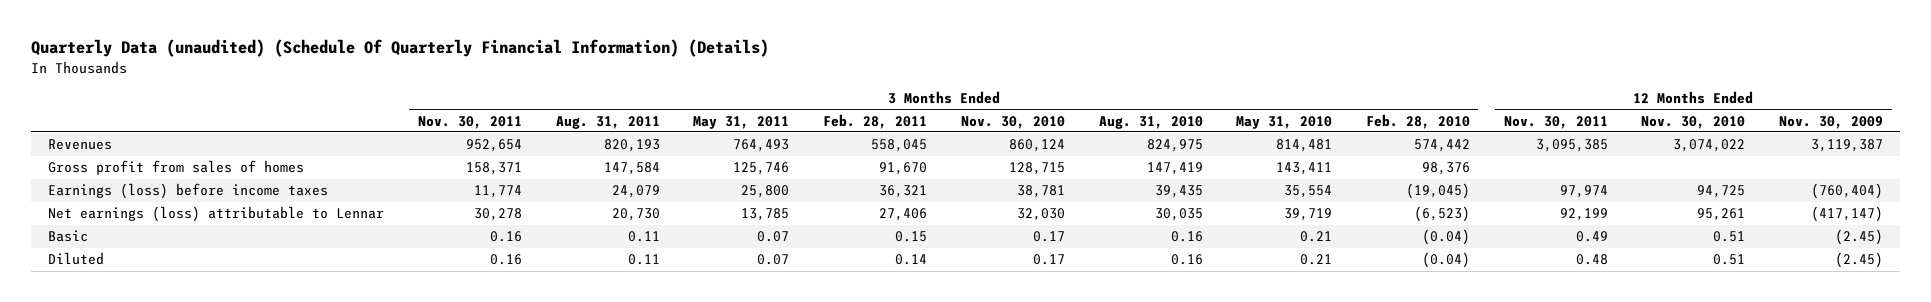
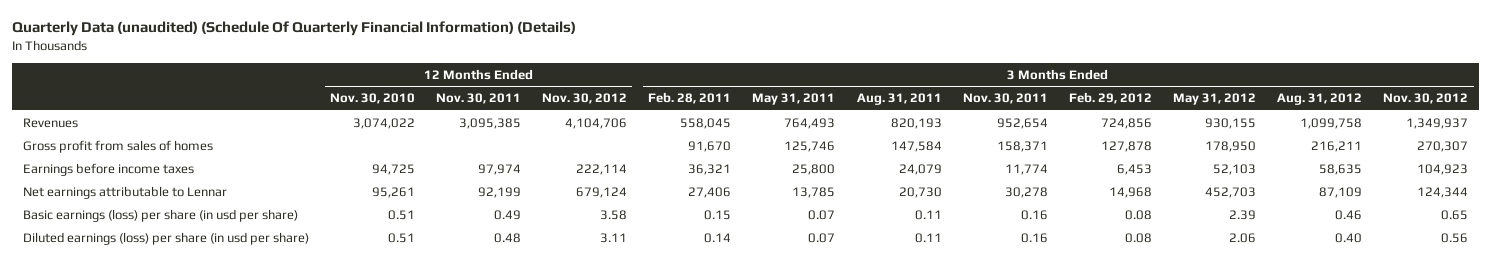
[960,115,1065,129] Nov. 30, 2010 -> none
[1098,115,1203,129] Aug. 31, 2010 -> none
[1236,115,1333,129] May 31, 2010 -> none
[1366,113,1471,129] Feb. 28, 2010 -> none
[1779,115,1884,129] Nov. 30, 2009 -> none
none -> [542,93,628,105] Nov. 30, 2012
none -> [1068,92,1152,105] Feb. 29, 2012
none -> [1173,93,1257,106] May 31, 2012
none -> [1277,93,1363,106] Aug. 31, 2012
none -> [1383,93,1469,105] Nov. 30, 2012
[48,183,329,200] Earnings (loss) before income taxes -> [22,162,194,176] Earnings before income taxes
[48,206,385,223] Net earnings (loss) attributable to Lennar -> [22,185,227,199] Net earnings attributable to Lennar
[48,230,89,243] Basic -> [22,208,298,222] Basic earnings (loss) per share (in usd per share)
[48,252,105,266] Diluted -> [22,231,309,245] Diluted earnings (loss) per share (in usd per share)

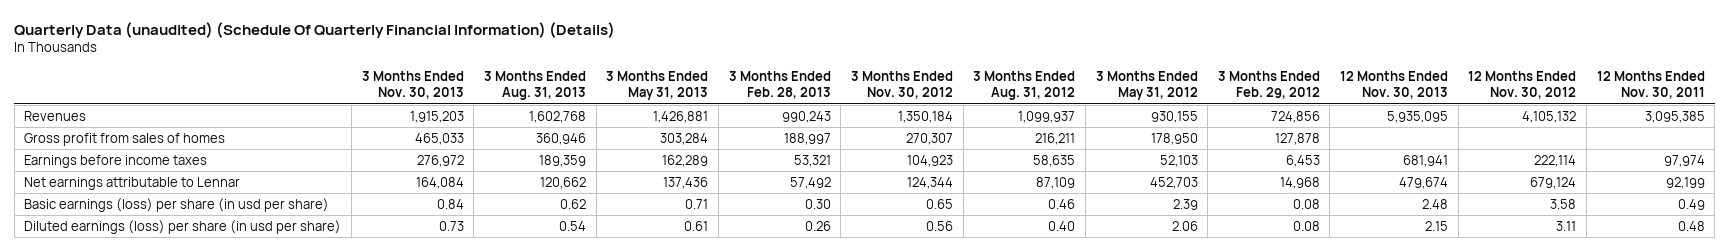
[329,93,415,105] Nov. 30, 2010 -> none
[648,92,732,105] Feb. 28, 2011 -> none
[752,93,836,106] May 31, 2011 -> none
[856,93,942,106] Aug. 31, 2011 -> none
[962,93,1048,105] Nov. 30, 2011 -> none
none -> [361,71,464,100] 3 Months Ended Nov. 30, 2013
none -> [484,71,587,101] 3 Months Ended Aug. 31, 2013
none -> [606,71,709,101] 3 Months Ended May 31, 2013
none -> [728,71,831,100] 3 Months Ended Feb. 28, 2013
none -> [1340,71,1449,100] 12 Months Ended Nov. 30, 2013
[565,117,628,129] 4,104,706 -> [1522,110,1577,123] 4,105,132
[1300,117,1363,129] 1,099,758 -> [1018,110,1076,123] 1,099,937
[1406,117,1469,129] 1,349,937 -> [897,110,953,123] 1,350,184

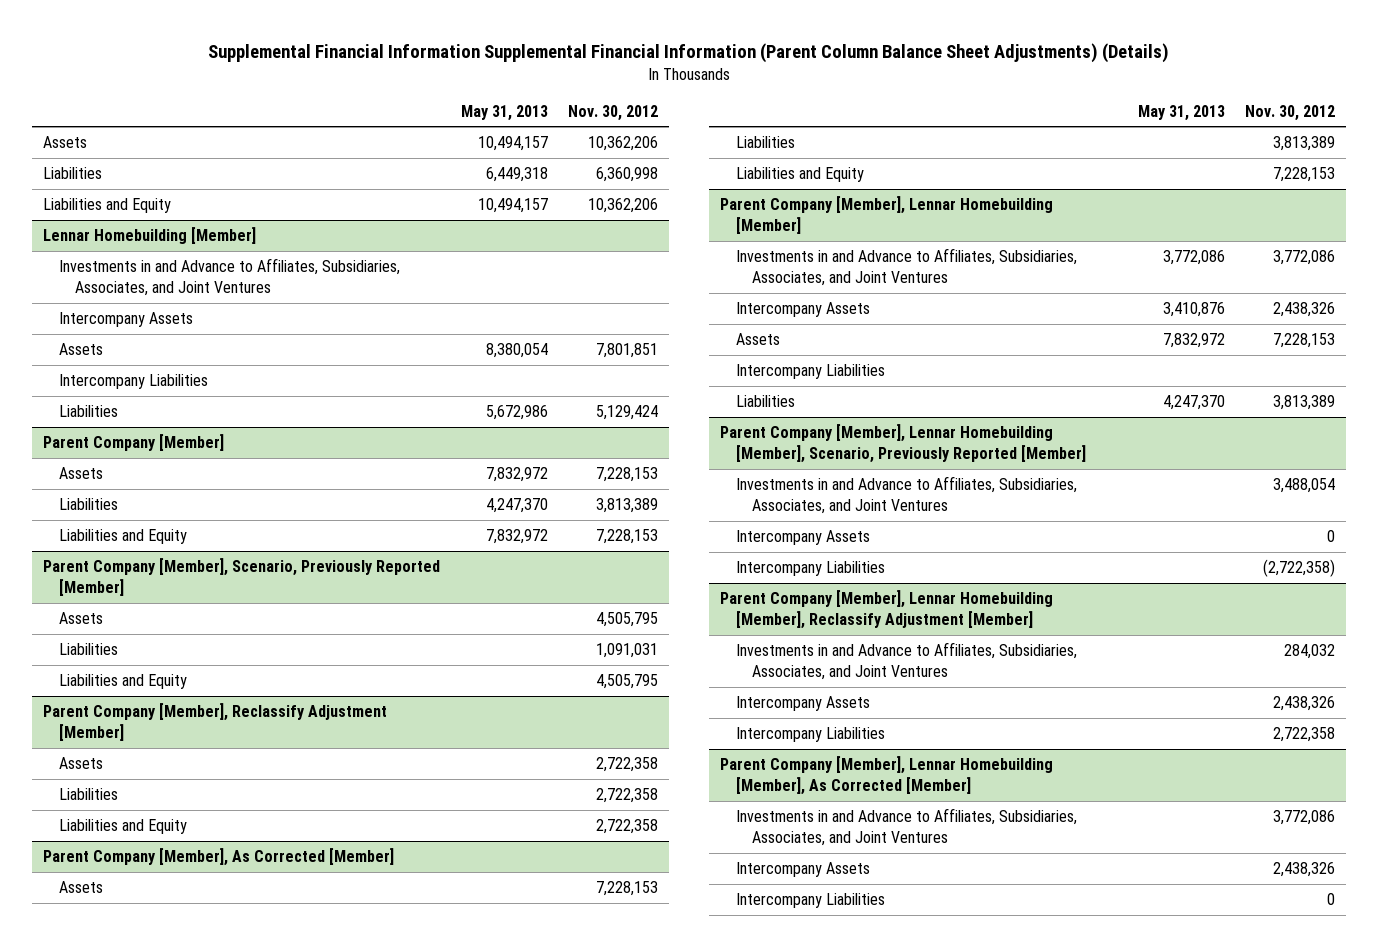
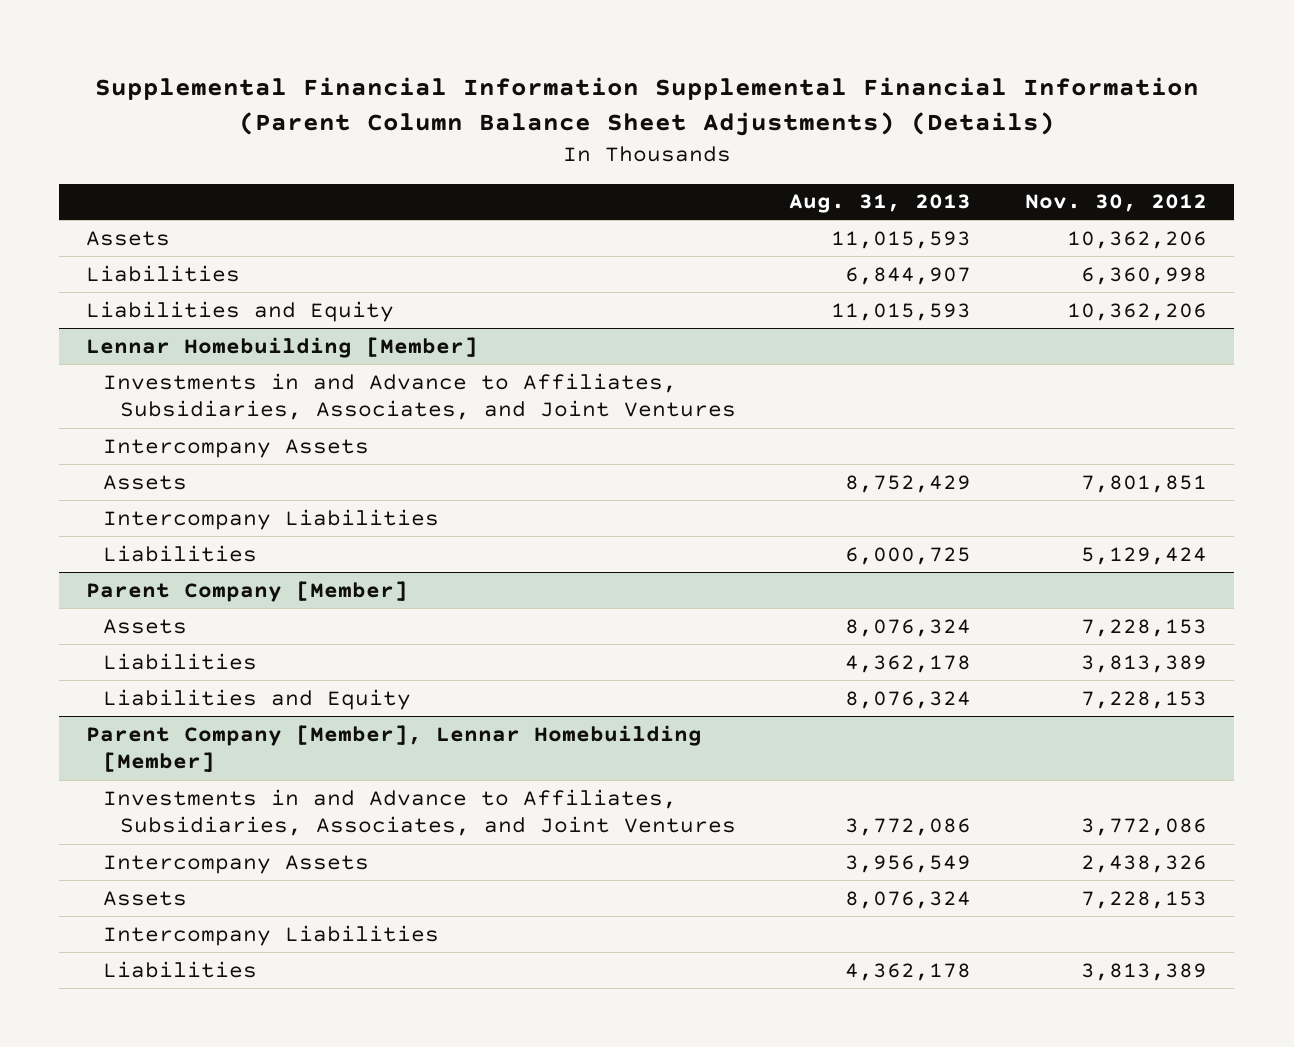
[460,104,548,121] May 31, 2013 -> none
none -> [789,194,972,214] Aug. 31, 2013
[42,558,440,597] Parent Company [Member], Scenario, Previously Reported [Member] -> none
[58,612,103,625] Assets -> none
[58,643,118,656] Liabilities -> none
[58,674,187,690] Liabilities and Equity -> none
[42,703,387,742] Parent Company [Member], Reclassify Adjustment [Member] -> none
[58,757,103,770] Assets -> none
[58,788,118,801] Liabilities -> none
[58,819,187,835] Liabilities and Equity -> none
[42,848,394,867] Parent Company [Member], As Corrected [Member] -> none
[58,881,103,894] Assets -> none
[735,136,795,149] Liabilities -> none
[735,167,864,183] Liabilities and Equity -> none
[719,424,1086,464] Parent Company [Member], Lennar Homebuilding [Member], Scenario, Previously Reported [Member] -> none
[735,476,1077,515] Investments in and Advance to Affiliates, Subsidiaries, Associates, and Joint Ventures -> none
[735,530,870,546] Intercompany Assets -> none
[735,561,885,577] Intercompany Liabilities -> none
[719,590,1053,630] Parent Company [Member], Lennar Homebuilding [Member], Reclassify Adjustment [Member] -> none
[735,642,1077,681] Investments in and Advance to Affiliates, Subsidiaries, Associates, and Joint Ventures -> none
[735,696,870,712] Intercompany Assets -> none
[735,727,885,743] Intercompany Liabilities -> none
[719,756,1053,796] Parent Company [Member], Lennar Homebuilding [Member], As Corrected [Member] -> none
[735,808,1077,847] Investments in and Advance to Affiliates, Subsidiaries, Associates, and Joint Ventures -> none
[735,862,870,878] Intercompany Assets -> none
[735,893,885,909] Intercompany Liabilities -> none

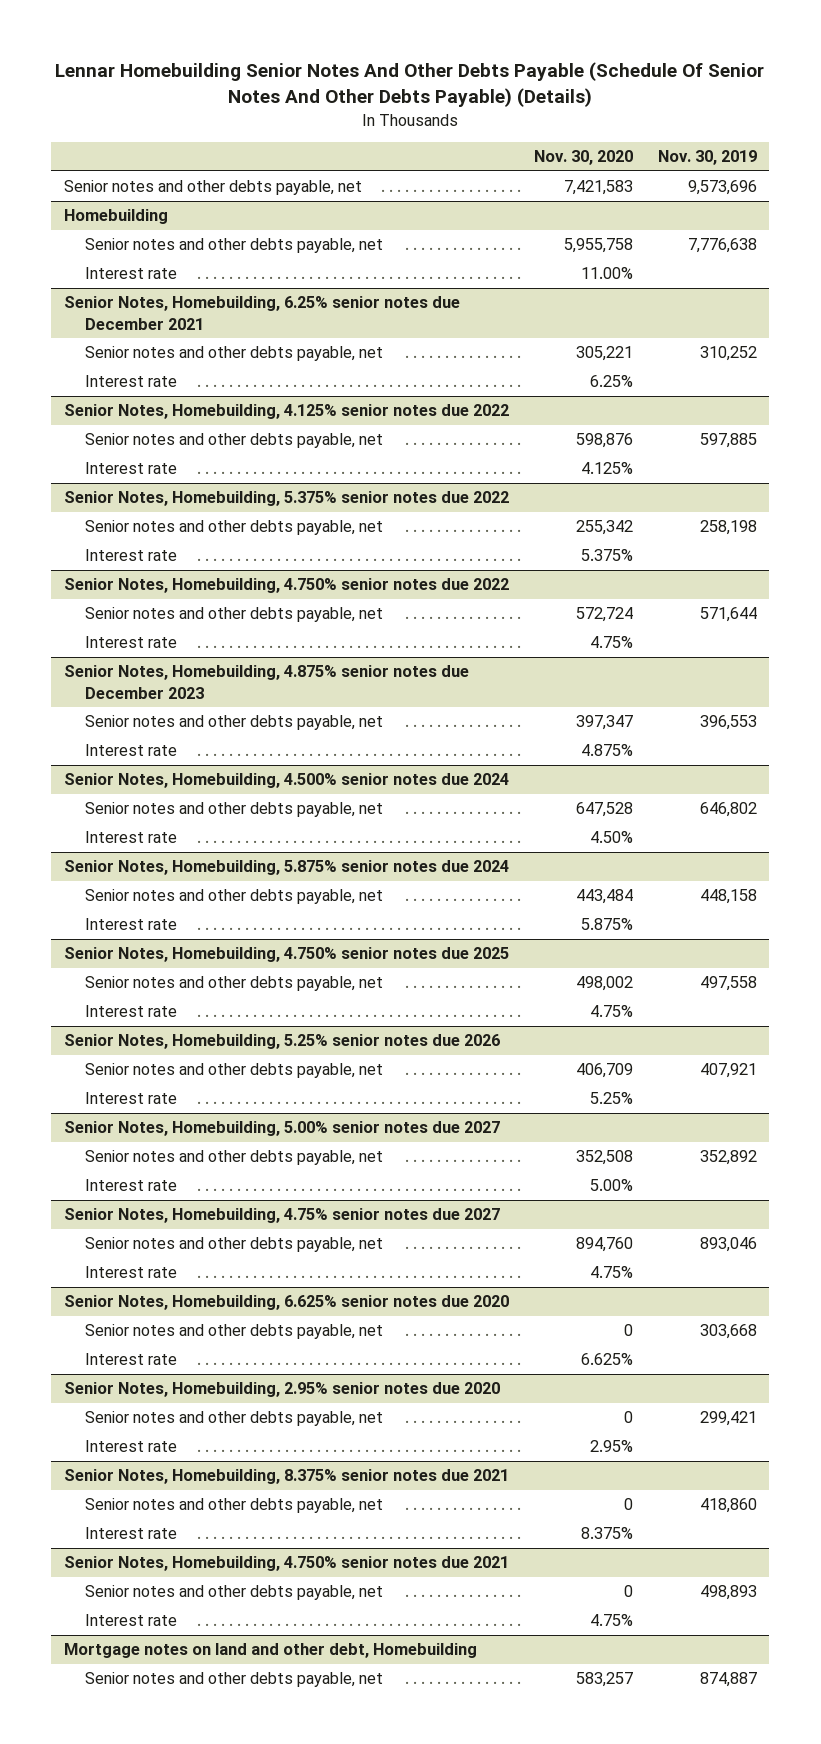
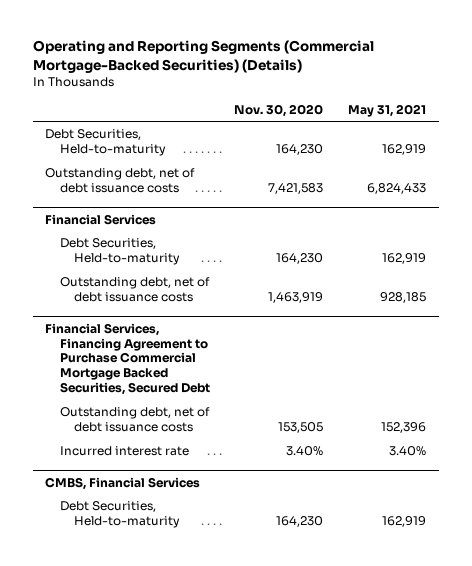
[55,62,765,108] Lennar Homebuilding Senior Notes And Other Debts Payable (Schedule Of Senior Notes And Other Debts Payable) (Details) -> [32,40,374,73] Operating and Reporting Segments (Commercial Mortgage-Backed Securities) (Details)
[657,150,757,166] Nov. 30, 2019 -> none
none -> [348,103,427,117] May 31, 2021
[63,209,168,225] Homebuilding -> none
[85,238,384,254] Senior notes and other debts payable, net -> none
[63,296,460,330] Senior Notes, Homebuilding, 6.25% senior notes due December 2021 -> none
[85,346,384,362] Senior notes and other debts payable, net -> none
[85,375,178,388] Interest rate -> none
[63,404,509,420] Senior Notes, Homebuilding, 4.125% senior notes due 2022 -> none
[85,433,384,449] Senior notes and other debts payable, net -> none
[85,462,178,475] Interest rate -> none
[63,491,509,507] Senior Notes, Homebuilding, 5.375% senior notes due 2022 -> none
[85,520,384,536] Senior notes and other debts payable, net -> none
[85,549,178,562] Interest rate -> none
[63,578,509,594] Senior Notes, Homebuilding, 4.750% senior notes due 2022 -> none
[85,607,384,623] Senior notes and other debts payable, net -> none
[85,636,178,649] Interest rate -> none
[63,665,469,699] Senior Notes, Homebuilding, 4.875% senior notes due December 2023 -> none
[85,715,384,731] Senior notes and other debts payable, net -> none
[85,744,178,757] Interest rate -> none
[63,773,509,789] Senior Notes, Homebuilding, 4.500% senior notes due 2024 -> none
[85,802,384,818] Senior notes and other debts payable, net -> none
[85,831,178,844] Interest rate -> none
[63,860,509,876] Senior Notes, Homebuilding, 5.875% senior notes due 2024 -> none
[85,889,384,905] Senior notes and other debts payable, net -> none
[85,918,178,931] Interest rate -> none
[63,947,509,963] Senior Notes, Homebuilding, 4.750% senior notes due 2025 -> none
[85,976,384,992] Senior notes and other debts payable, net -> none
[85,1005,178,1018] Interest rate -> none
[63,1034,500,1050] Senior Notes, Homebuilding, 5.25% senior notes due 2026 -> none
[85,1063,384,1079] Senior notes and other debts payable, net -> none
[85,1092,178,1105] Interest rate -> none
[63,1121,500,1137] Senior Notes, Homebuilding, 5.00% senior notes due 2027 -> none
[85,1150,384,1166] Senior notes and other debts payable, net -> none
[85,1179,178,1192] Interest rate -> none
[63,1208,500,1224] Senior Notes, Homebuilding, 4.75% senior notes due 2027 -> none
[85,1237,384,1253] Senior notes and other debts payable, net -> none
[85,1266,178,1279] Interest rate -> none
[63,1295,509,1311] Senior Notes, Homebuilding, 6.625% senior notes due 2020 -> none
[85,1324,384,1340] Senior notes and other debts payable, net -> none
[85,1353,178,1366] Interest rate -> none
[63,1382,500,1398] Senior Notes, Homebuilding, 2.95% senior notes due 2020 -> none
[85,1411,384,1427] Senior notes and other debts payable, net -> none
[85,1440,178,1453] Interest rate -> none
[63,1469,509,1485] Senior Notes, Homebuilding, 8.375% senior notes due 2021 -> none
[85,1498,384,1514] Senior notes and other debts payable, net -> none
[85,1527,178,1540] Interest rate -> none
[63,1556,509,1572] Senior Notes, Homebuilding, 4.750% senior notes due 2021 -> none
[85,1585,384,1601] Senior notes and other debts payable, net -> none
[85,1614,178,1627] Interest rate -> none
[63,1643,477,1659] Mortgage notes on land and other debt, Homebuilding -> none
[85,1672,384,1688] Senior notes and other debts payable, net -> none
none -> [45,129,166,157] Debt Securities, Held-to-maturity
[63,180,362,196] Senior notes and other debts payable, net -> [45,168,196,194] Outstanding debt, net of debt issuance costs
none -> [45,213,157,225] Financial Services
none -> [59,238,180,266] Debt Securities, Held-to-maturity
none -> [59,277,210,303] Outstanding debt, net of debt issuance costs
none -> [45,322,210,395] Financial Services, Financing Agreement to Purchase Commercial Mortgage Backed Securities, Secured Debt
none -> [59,407,210,433] Outstanding debt, net of debt issuance costs
[85,267,178,280] Interest rate -> [59,446,189,457] Incurred interest rate
[580,267,633,280] 11.00% -> [286,446,324,457] 3.40%
none -> [45,476,201,490] CMBS, Financial Services
none -> [59,501,180,529] Debt Securities, Held-to-maturity

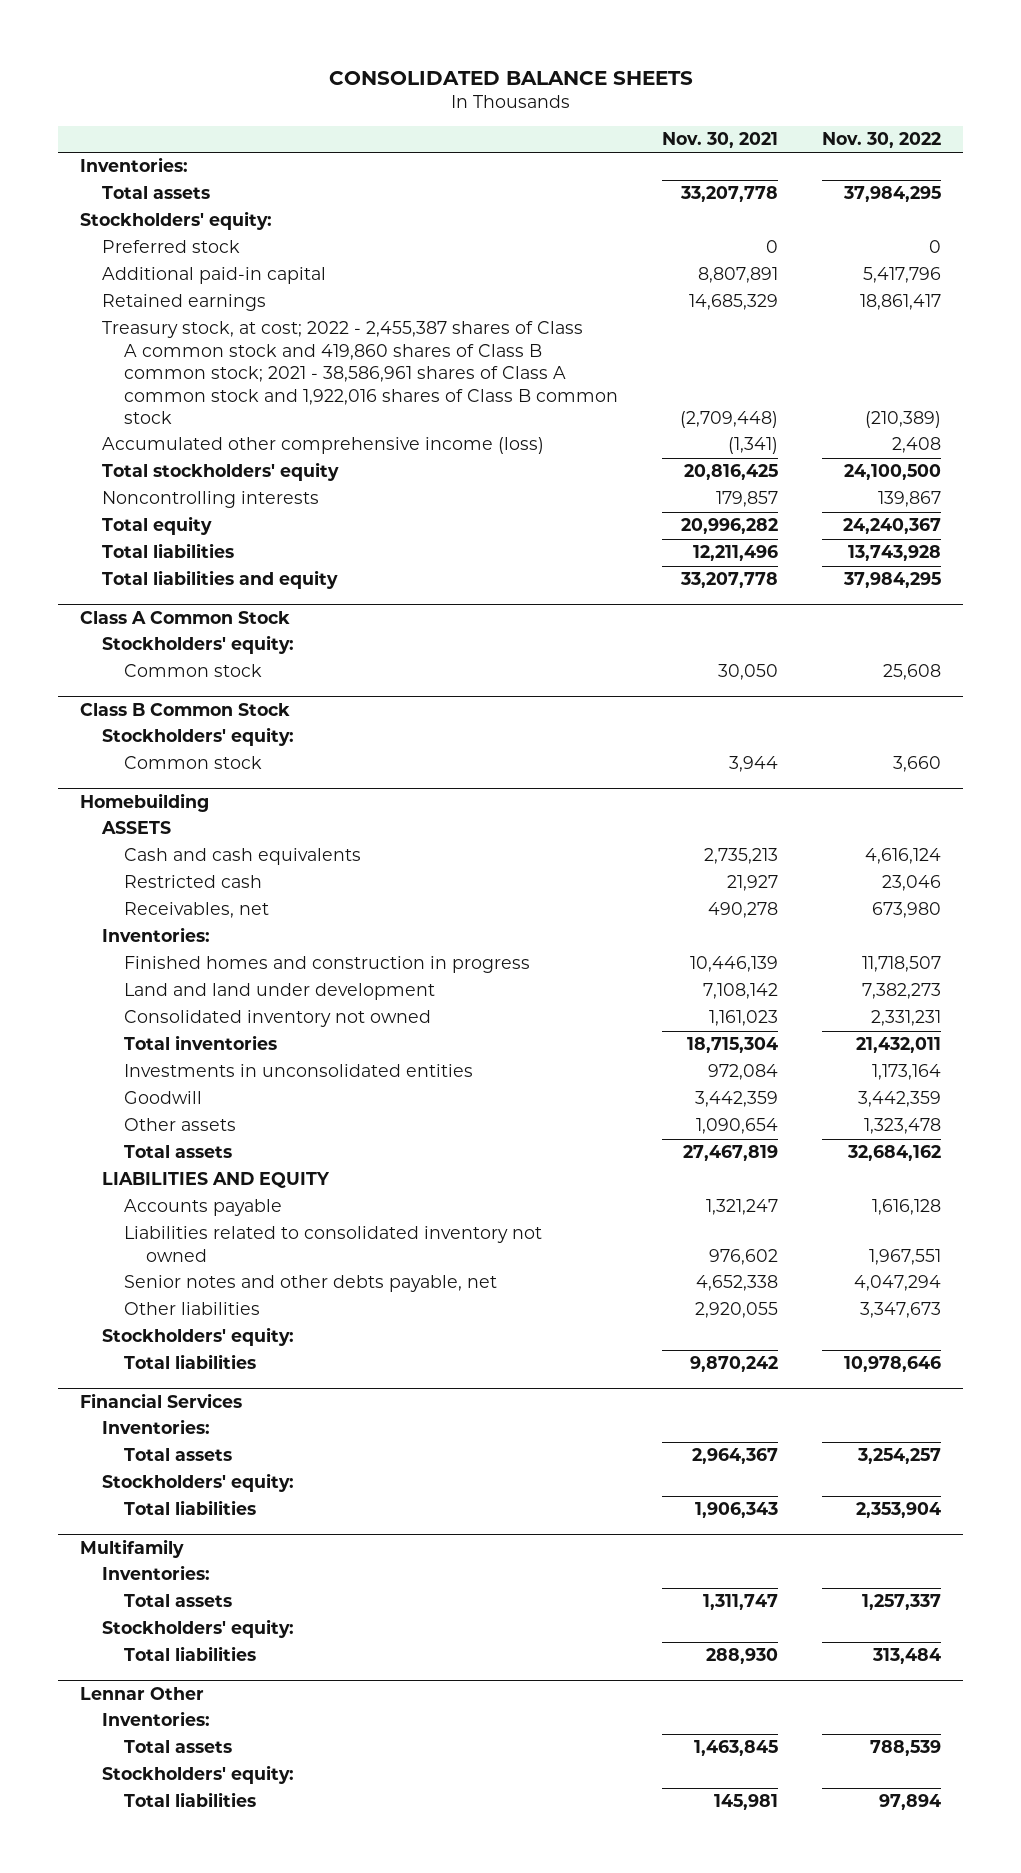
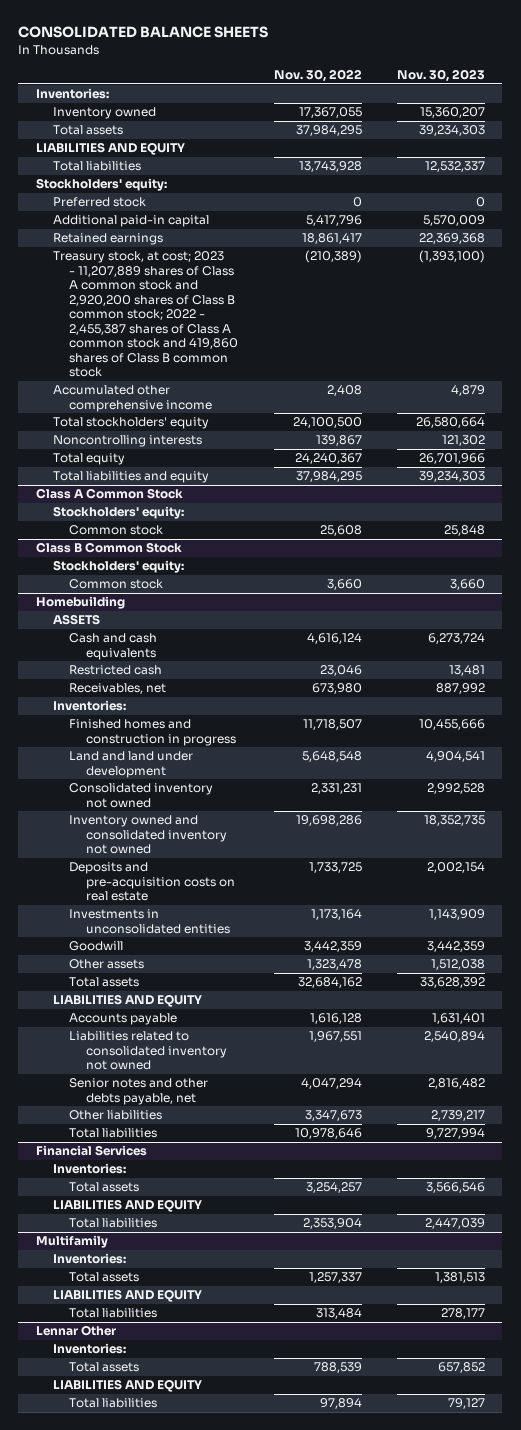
[662,131,779,148] Nov. 30, 2021 -> none
none -> [396,69,485,83] Nov. 30, 2023
none -> [52,107,156,120] Inventory owned
none -> [35,142,185,156] LIABILITIES AND EQUITY
[102,543,235,559] Total liabilities -> [52,161,141,172] Total liabilities
[102,321,619,424] Treasury stock, at cost; 2022 - 2,455,387 shares of Class A common stock and 419,860 shares of Class B common stock; 2021 - 38,586,961 shares of Class A common stock and 1,922,016 shares of Class B common stock -> [52,251,239,378] Treasury stock, at cost; 2023 - 11,207,889 shares of Class A common stock and 2,920,200 shares of Class B common stock; 2022 - 2,455,387 shares of Class A common stock and 419,860 shares of Class B common stock
[102,437,545,455] Accumulated other comprehensive income (loss) -> [52,385,213,412] Accumulated other comprehensive income
[862,983,942,1000] 7,382,273 -> [301,751,362,763] 5,648,548
[124,1035,278,1051] Total inventories -> none
none -> [69,815,228,855] Inventory owned and consolidated inventory not owned
none -> [69,862,236,902] Deposits and pre-acquisition costs on real estate
[102,1327,295,1347] Stockholders' equity: -> none
[102,1473,295,1493] Stockholders' equity: -> none
none -> [52,1199,202,1213] LIABILITIES AND EQUITY
[102,1619,295,1639] Stockholders' equity: -> none
none -> [52,1289,202,1303] LIABILITIES AND EQUITY
[102,1765,295,1785] Stockholders' equity: -> none
none -> [52,1379,202,1393] LIABILITIES AND EQUITY

